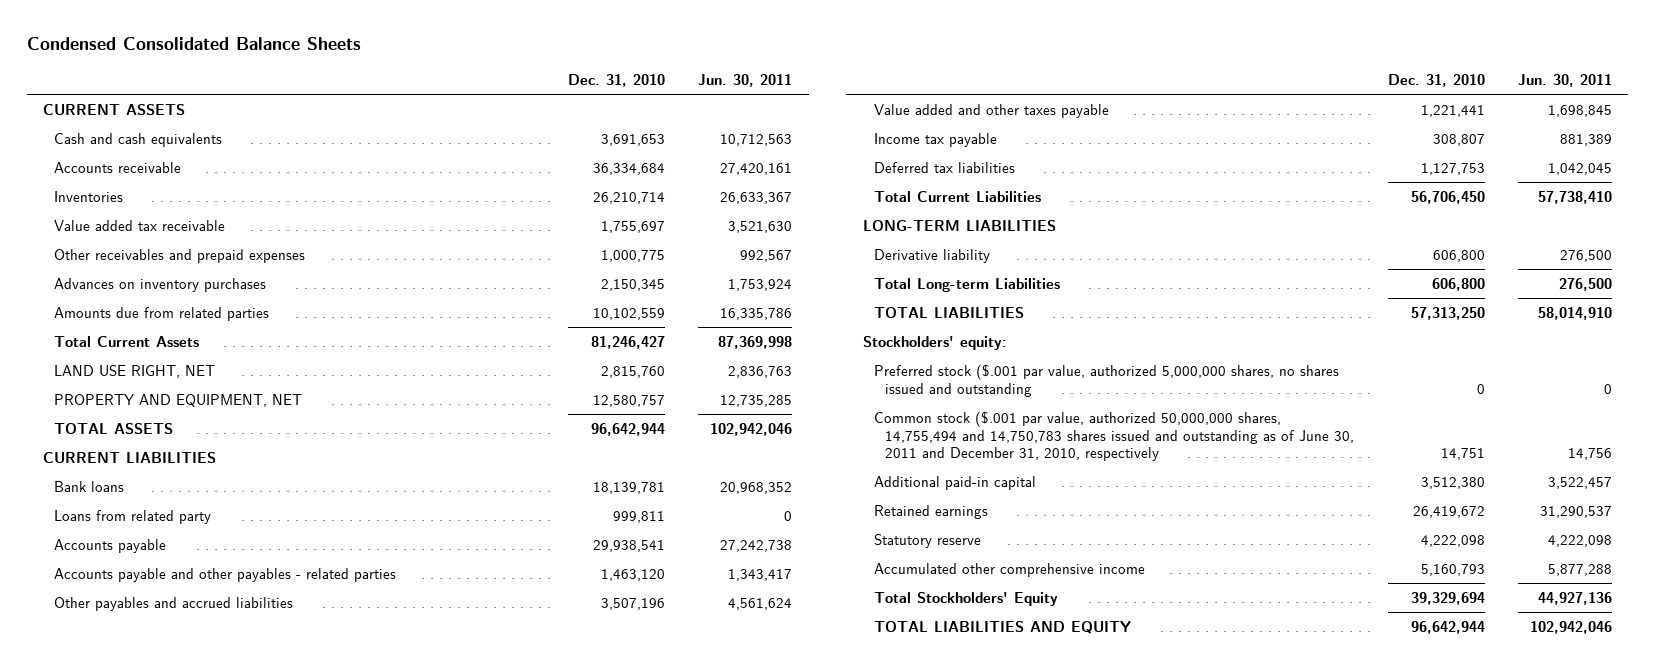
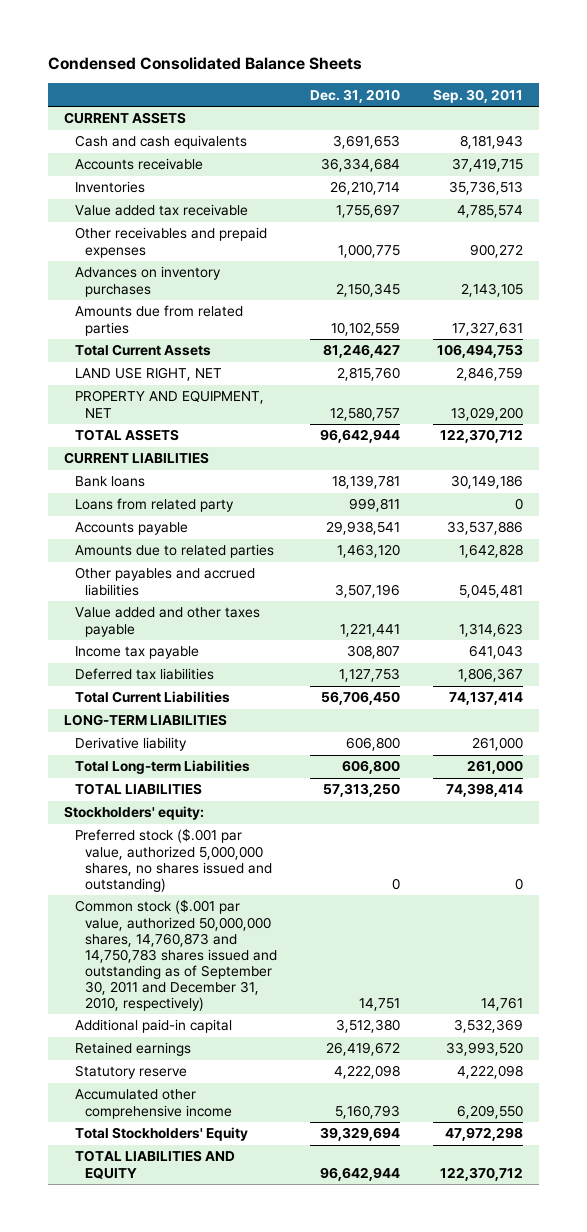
[698,73,793,87] Jun. 30, 2011 -> none
none -> [432,88,523,103] Sep. 30, 2011
[54,567,397,582] Accounts payable and other payables - related parties -> [74,544,274,559] Amounts due to related parties
[874,363,1340,397] Preferred stock ($.001 par value, authorized 5,000,000 shares, no shares issued and outstanding -> [74,828,272,892] Preferred stock ($.001 par value, authorized 5,000,000 shares, no shares issued and outstanding)
[874,410,1355,462] Common stock ($.001 par value, authorized 50,000,000 shares, 14,755,494 and 14,750,783 shares issued and outstanding as of June 30, 2011 and December 31, 2010, respectively -> [74,899,277,1011] Common stock ($.001 par value, authorized 50,000,000 shares, 14,760,873 and 14,750,783 shares issued and outstanding as of September 30, 2011 and December 31, 2010, respectively)

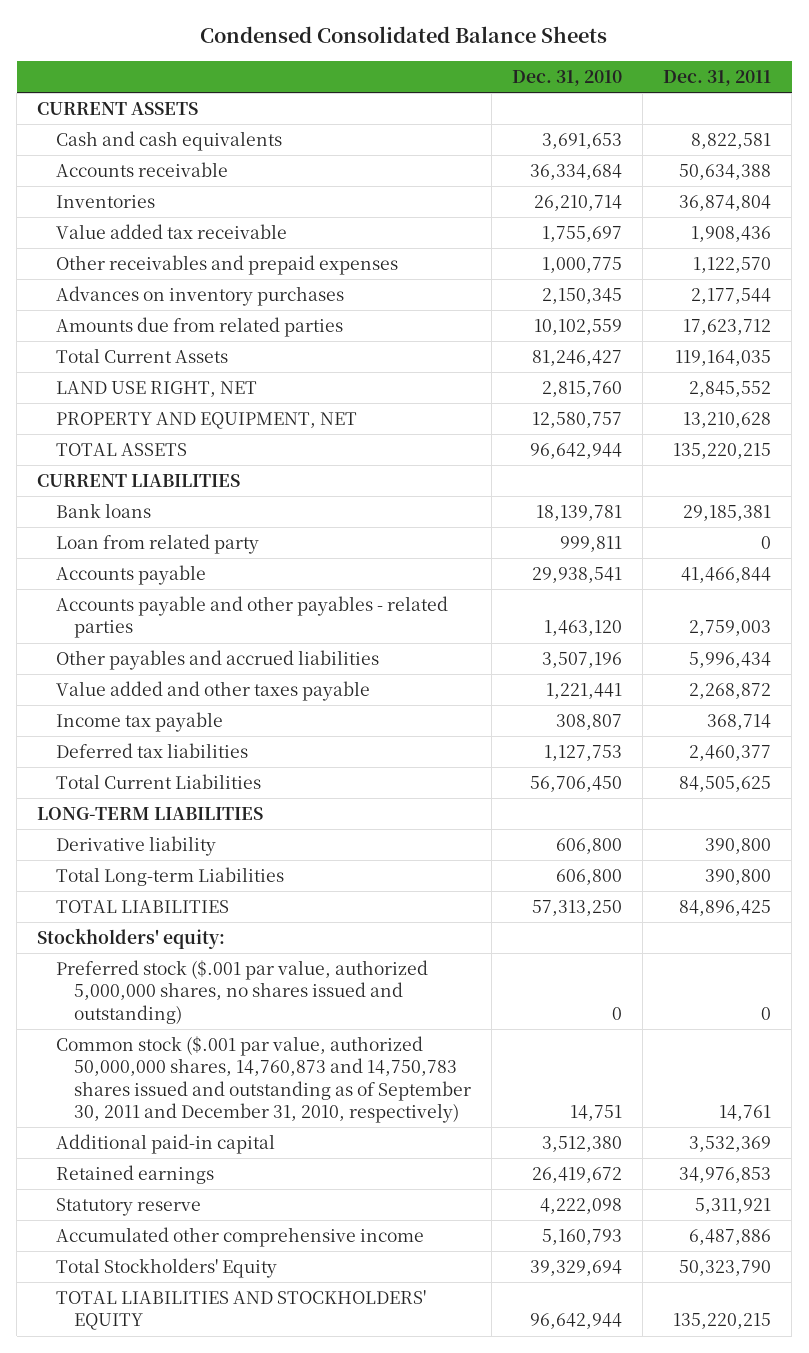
[432,88,523,103] Sep. 30, 2011 -> none
none -> [663,69,772,86] Dec. 31, 2011
[74,498,234,513] Loans from related party -> [55,534,259,555] Loan from related party
[74,544,274,559] Amounts due to related parties -> [55,596,448,639] Accounts payable and other payables - related parties
[74,1150,235,1179] TOTAL LIABILITIES AND EQUITY -> [55,1290,426,1331] TOTAL LIABILITIES AND STOCKHOLDERS' EQUITY

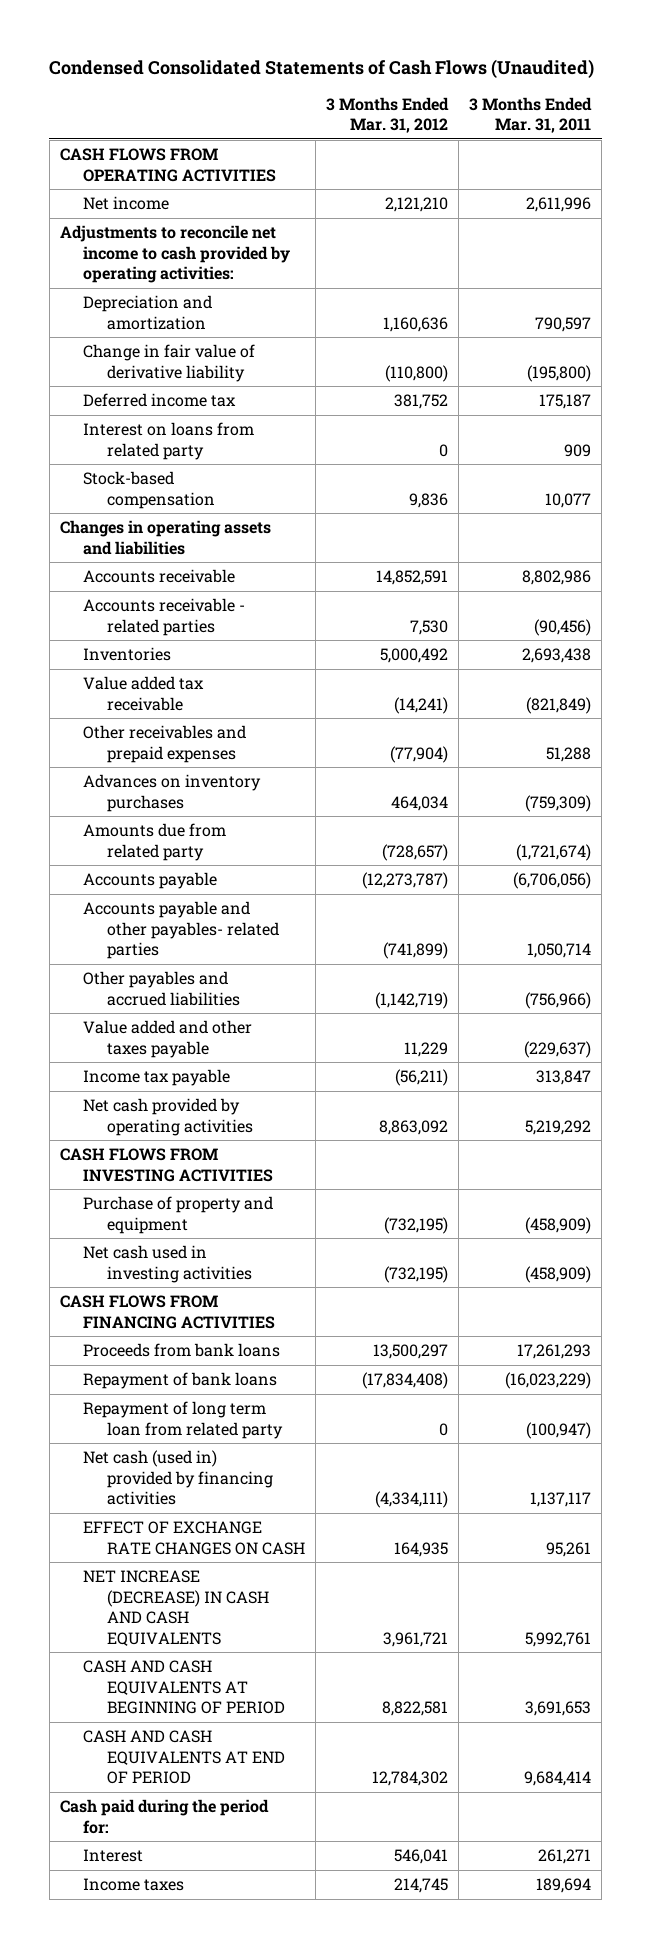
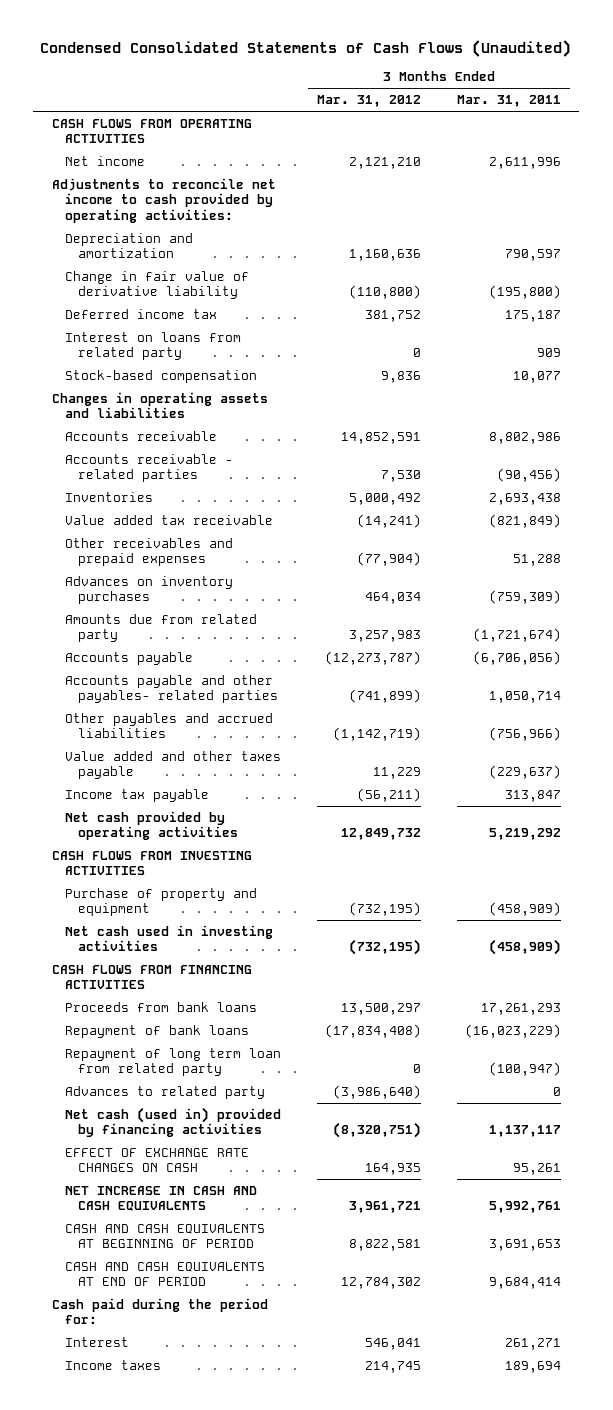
[382,843,449,861] (728,657) -> [348,630,421,643] 3,257,983
[379,1119,449,1135] 8,863,092 -> [340,828,421,841] 12,849,732
none -> [64,1085,265,1099] Advances to related party
[375,1491,449,1509] (4,334,111) -> [332,1122,421,1139] (8,320,751)
[83,1570,270,1646] NET INCREASE (DECREASE) IN CASH AND CASH EQUIVALENTS -> [64,1185,257,1212] NET INCREASE IN CASH AND CASH EQUIVALENTS

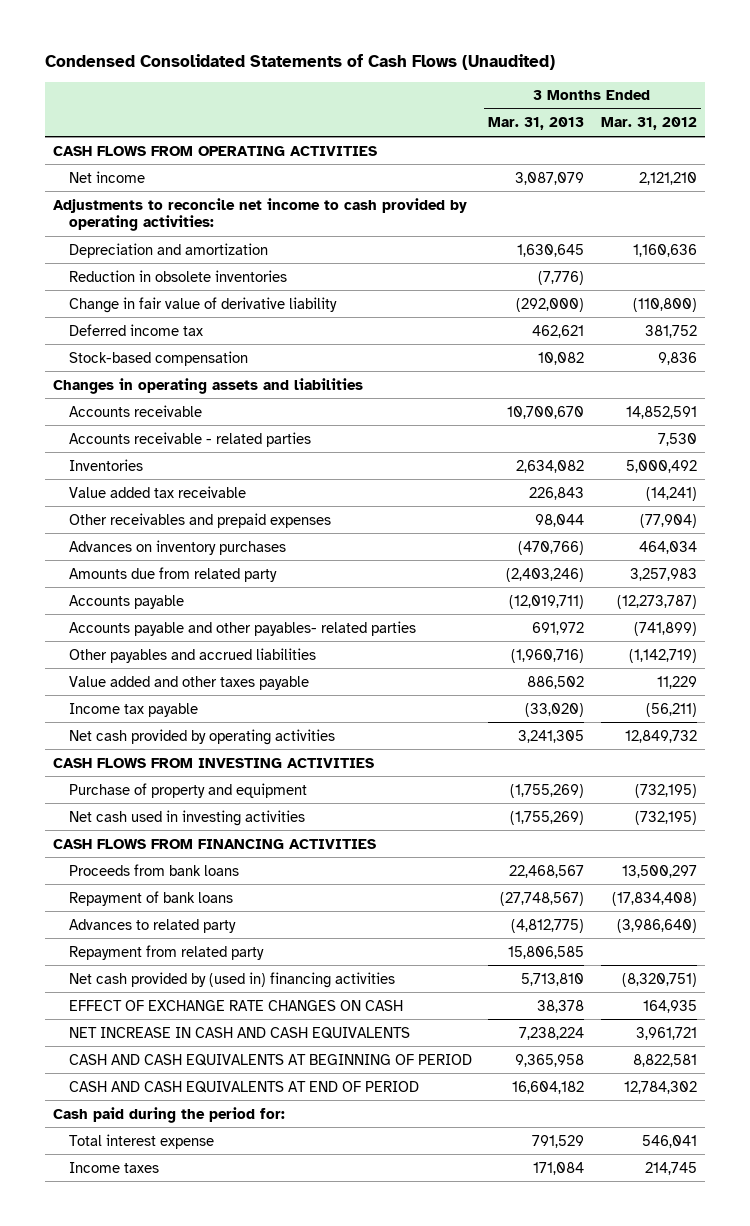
[457,95,562,108] Mar. 31, 2011 -> none
none -> [488,117,585,131] Mar. 31, 2013
none -> [68,269,287,282] Reduction in obsolete inventories
[64,331,241,361] Interest on loans from related party -> none
[64,1047,281,1077] Repayment of long term loan from related party -> none
none -> [68,944,264,960] Repayment from related party
[64,1106,281,1138] Net cash (used in) provided by financing activities -> [68,971,395,988] Net cash provided by (used in) financing activities
[64,1336,129,1347] Interest -> [68,1133,214,1149] Total interest expense

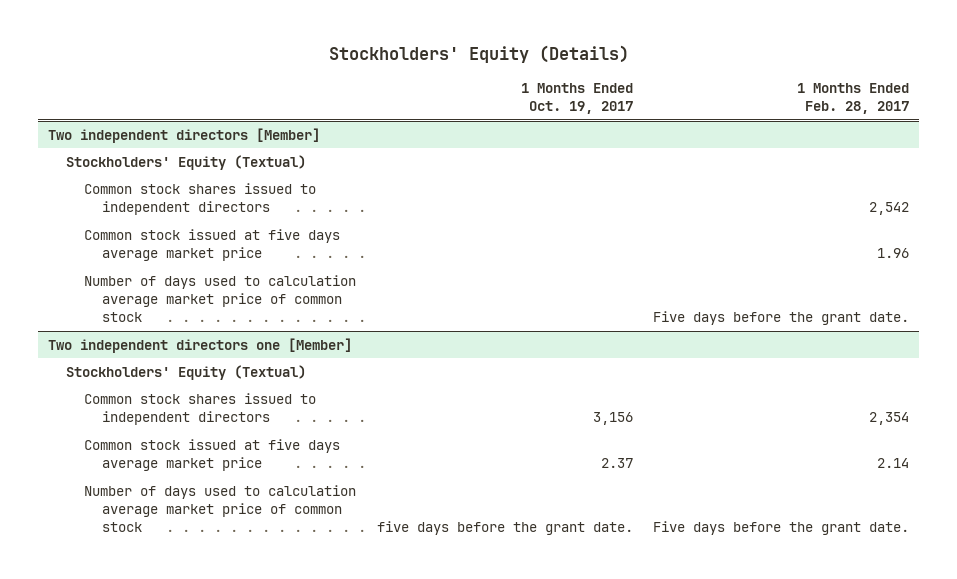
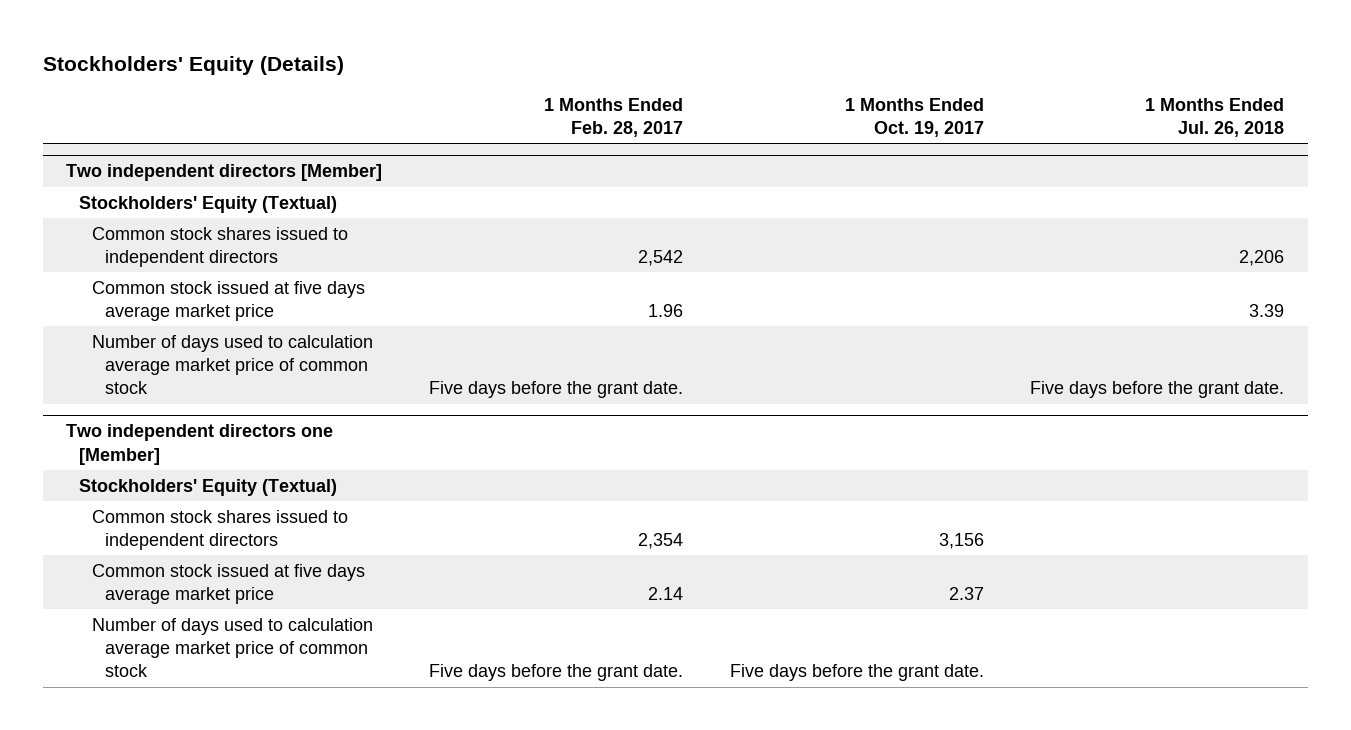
none -> [1145,97,1285,137] 1 Months Ended Jul. 26, 2018
[376,521,633,536] five days before the grant date. -> [729,664,984,682] Five days before the grant date.

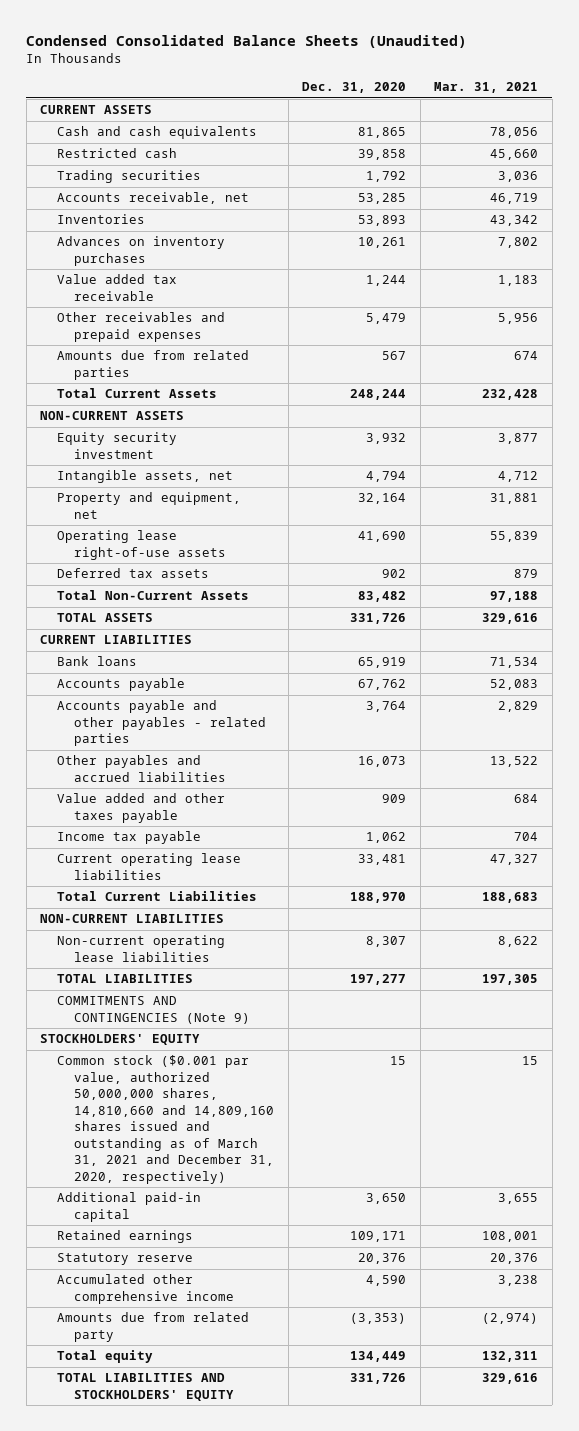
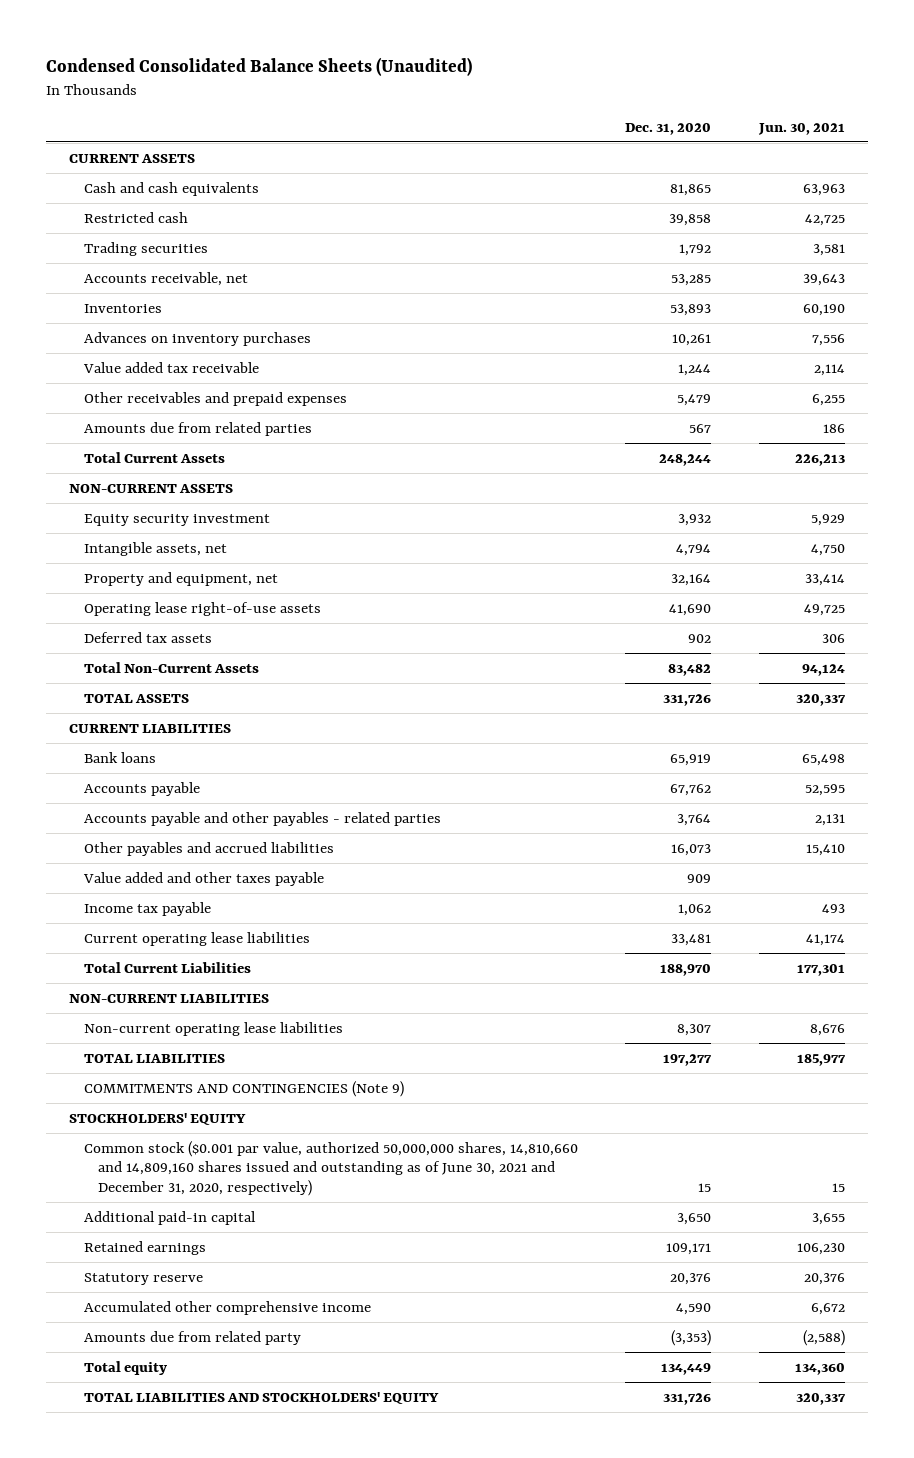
[434,82,539,94] Mar. 31, 2021 -> none
none -> [757,122,845,135] Jun. 30, 2021
[57,1055,275,1184] Common stock ($0.001 par value, authorized 50,000,000 shares, 14,810,660 and 14,809,160 shares issued and outstanding as of March 31, 2021 and December 31, 2020, respectively) -> [83,1140,578,1197] Common stock ($0.001 par value, authorized 50,000,000 shares, 14,810,660 and 14,809,160 shares issued and outstanding as of June 30, 2021 and December 31, 2020, respectively)

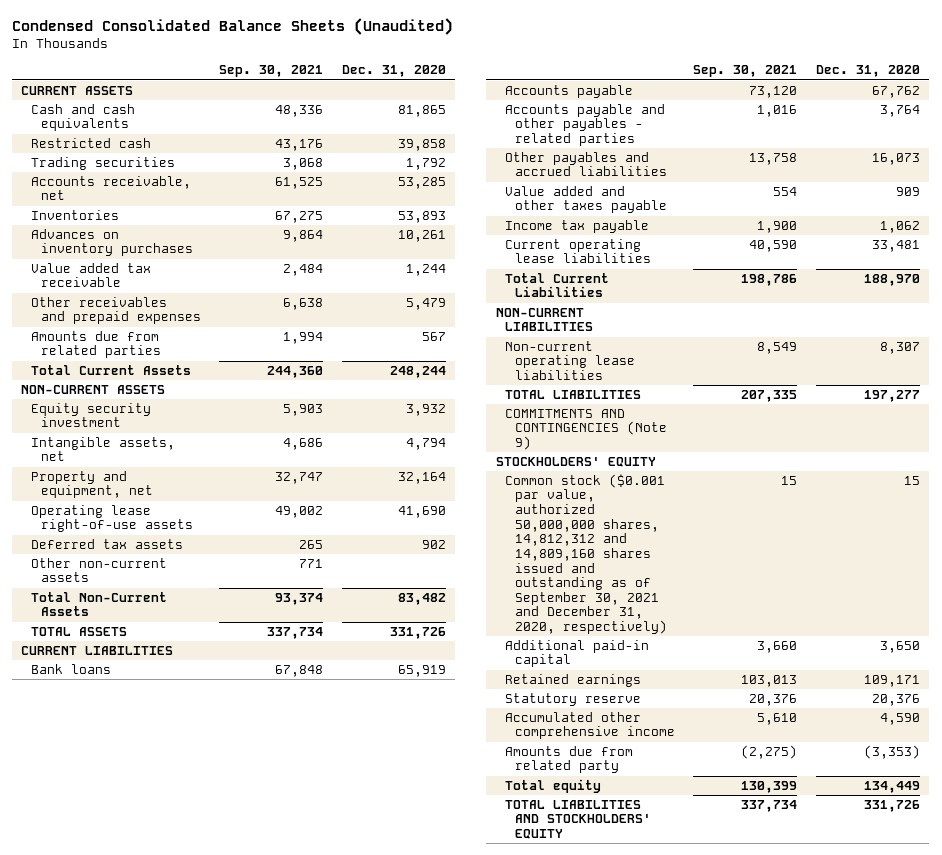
[757,122,845,135] Jun. 30, 2021 -> none
none -> [219,65,324,78] Sep. 30, 2021
none -> [30,557,167,583] Other non-current assets
[83,1140,578,1197] Common stock ($0.001 par value, authorized 50,000,000 shares, 14,810,660 and 14,809,160 shares issued and outstanding as of June 30, 2021 and December 31, 2020, respectively) -> [505,473,667,634] Common stock ($0.001 par value, authorized 50,000,000 shares, 14,812,312 and 14,809,160 shares issued and outstanding as of September 30, 2021 and December 31, 2020, respectively)

